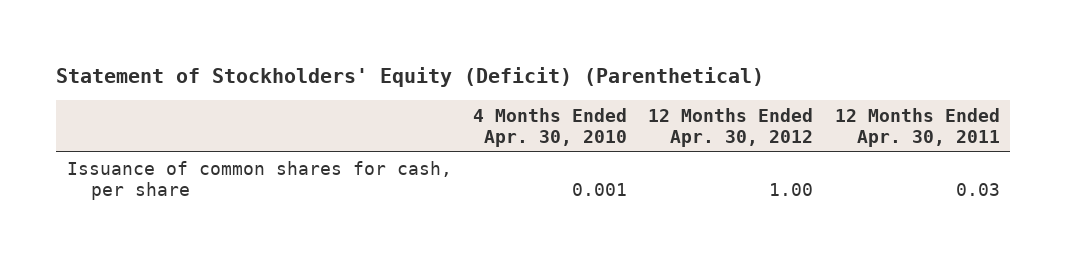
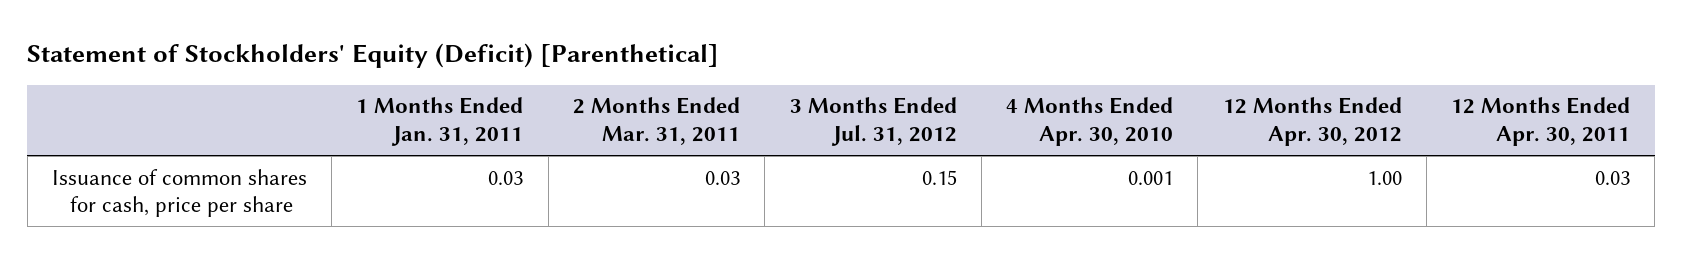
[55,66,764,87] Statement of Stockholders' Equity (Deficit) (Parenthetical) -> [27,43,720,69] Statement of Stockholders' Equity (Deficit) [Parenthetical]
none -> [356,97,524,147] 1 Months Ended Jan. 31, 2011
none -> [573,97,741,146] 2 Months Ended Mar. 31, 2011
none -> [789,97,957,147] 3 Months Ended Jul. 31, 2012
[66,160,452,200] Issuance of common shares for cash, per share -> [51,168,307,218] Issuance of common shares for cash, price per share

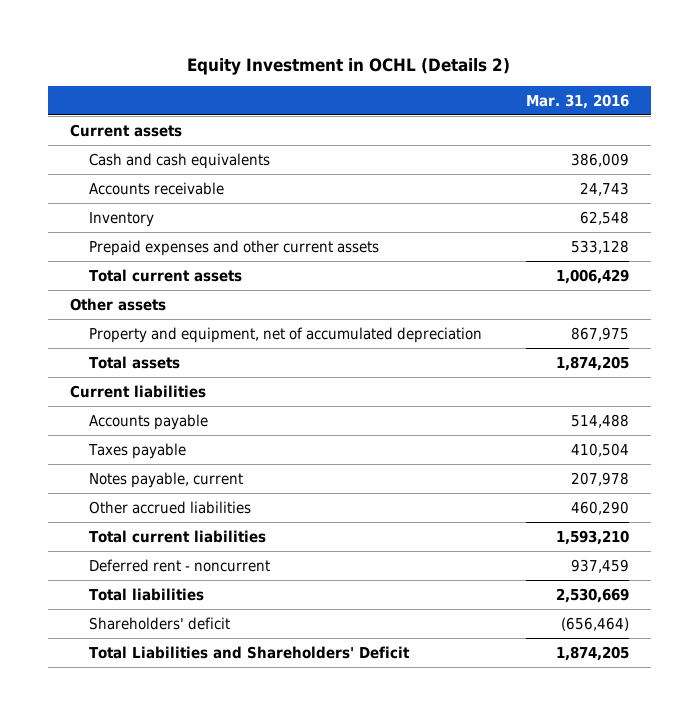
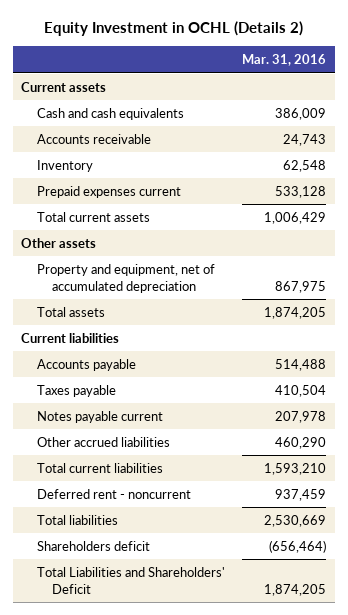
[88,240,379,257] Prepaid expenses and other current assets -> [36,185,181,198] Prepaid expenses current
[88,472,243,489] Notes payable, current -> [36,410,163,423] Notes payable current
[88,617,230,631] Shareholders' deficit -> [36,540,150,551] Shareholders deficit

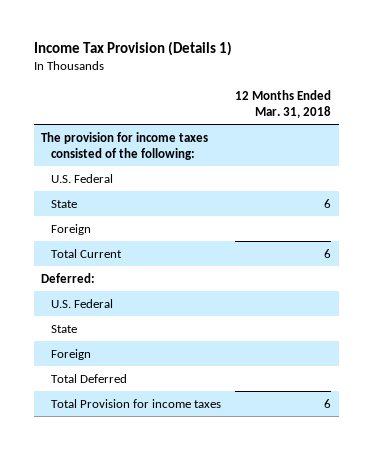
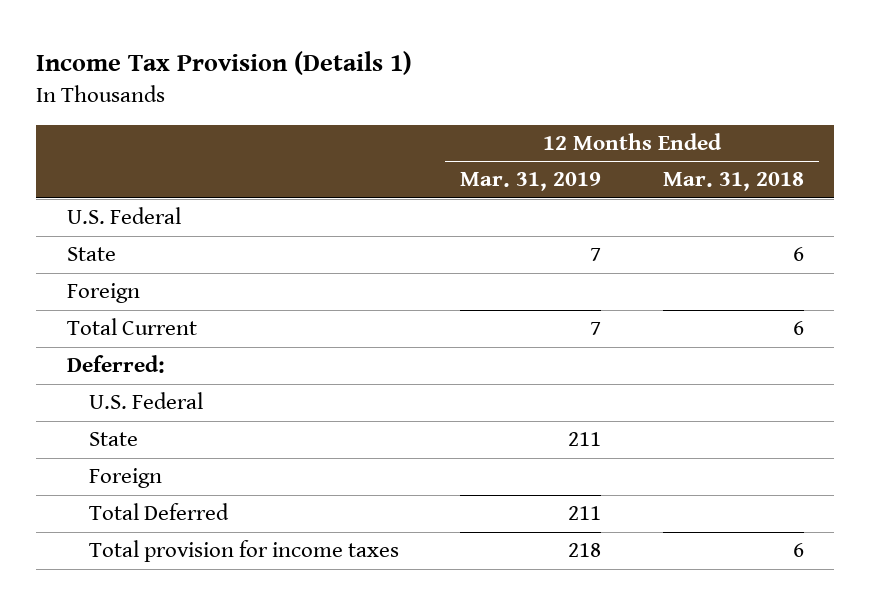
none -> [460,172,602,192] Mar. 31, 2019
[41,131,209,160] The provision for income taxes consisted of the following: -> none
[50,398,221,408] Total Provision for income taxes -> [89,540,400,563] Total provision for income taxes

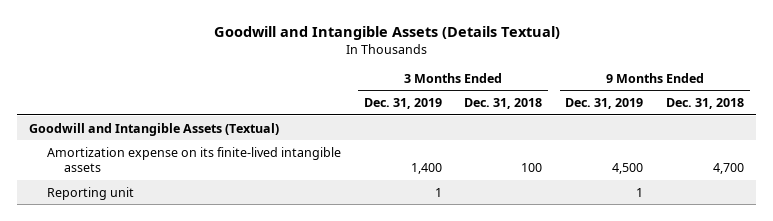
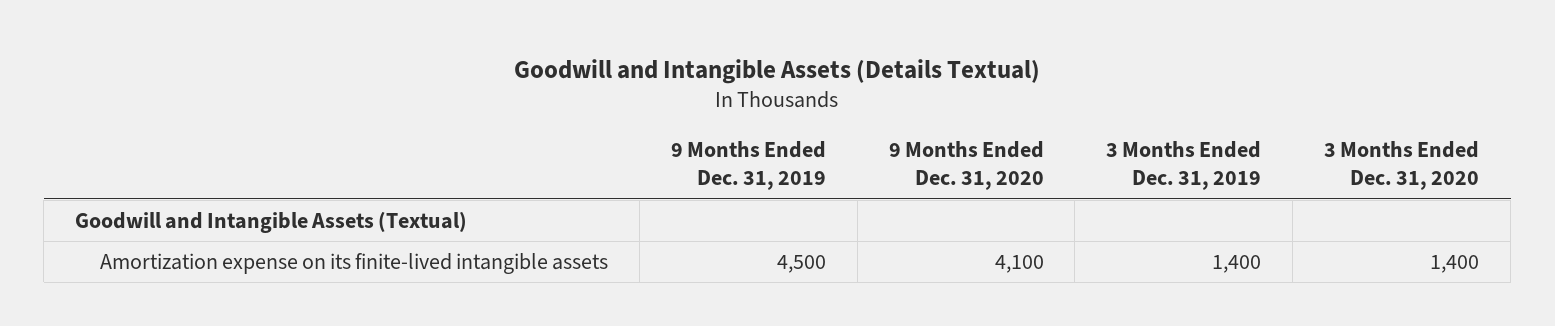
[464,98,543,110] Dec. 31, 2018 -> none
[666,98,745,110] Dec. 31, 2018 -> none
none -> [888,140,1044,191] 9 Months Ended Dec. 31, 2020
none -> [1324,140,1480,191] 3 Months Ended Dec. 31, 2020
[46,186,134,200] Reporting unit -> none

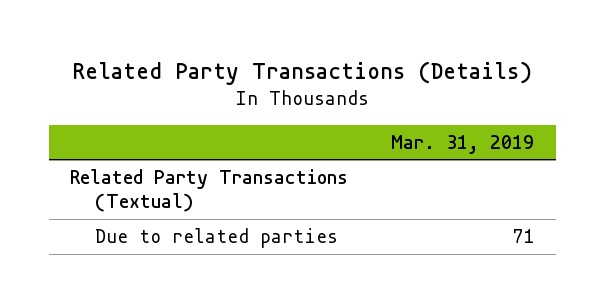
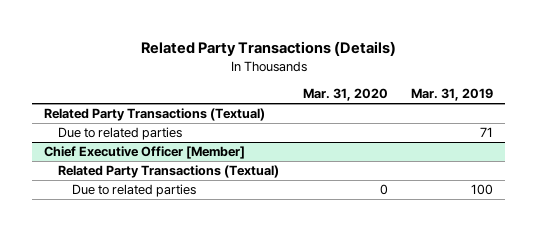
none -> [302,88,388,102] Mar. 31, 2020
none -> [44,146,246,160] Chief Executive Officer [Member]
none -> [58,165,280,179] Related Party Transactions (Textual)
none -> [71,184,196,198] Due to related parties

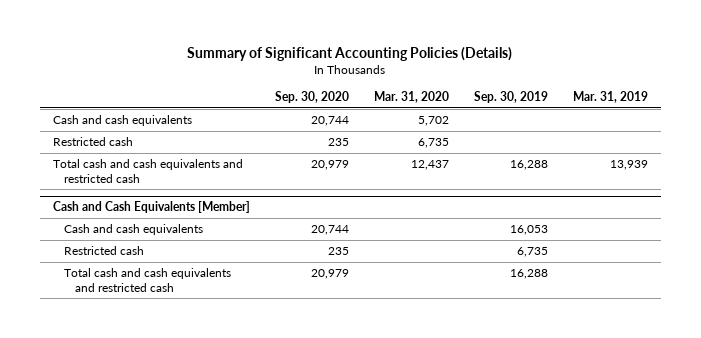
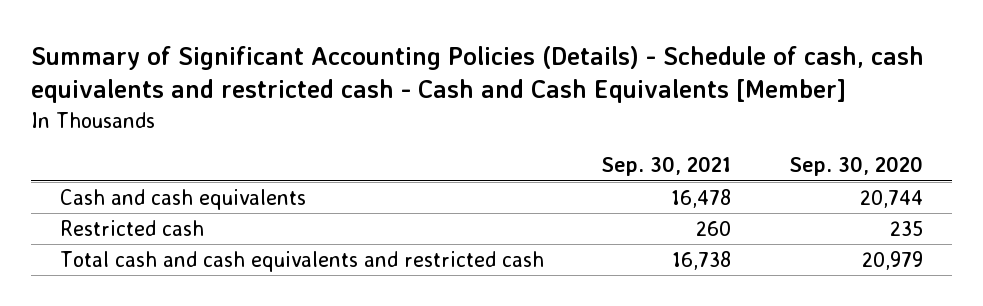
[187,47,513,62] Summary of Significant Accounting Policies (Details) -> [30,45,924,104] Summary of Significant Accounting Policies (Details) - Schedule of cash, cash equivalents and restricted cash - Cash and Cash Equivalents [Member]
[373,90,449,103] Mar. 31, 2020 -> none
[473,90,548,103] Sep. 30, 2019 -> none
[573,90,649,103] Mar. 31, 2019 -> none
none -> [601,156,732,177] Sep. 30, 2021
[52,201,250,214] Cash and Cash Equivalents [Member] -> none
[63,224,203,236] Cash and cash equivalents -> none
[63,246,144,256] Restricted cash -> none
[63,268,231,292] Total cash and cash equivalents and restricted cash -> none

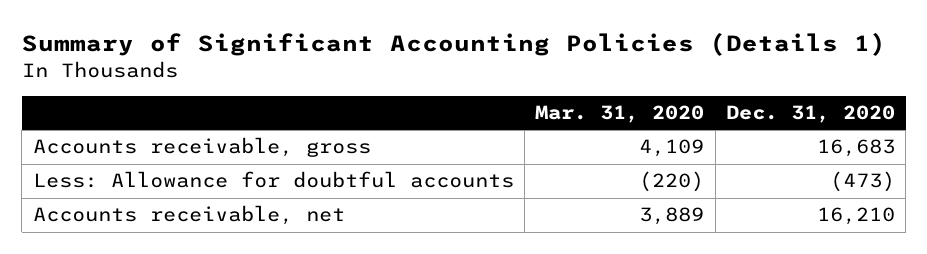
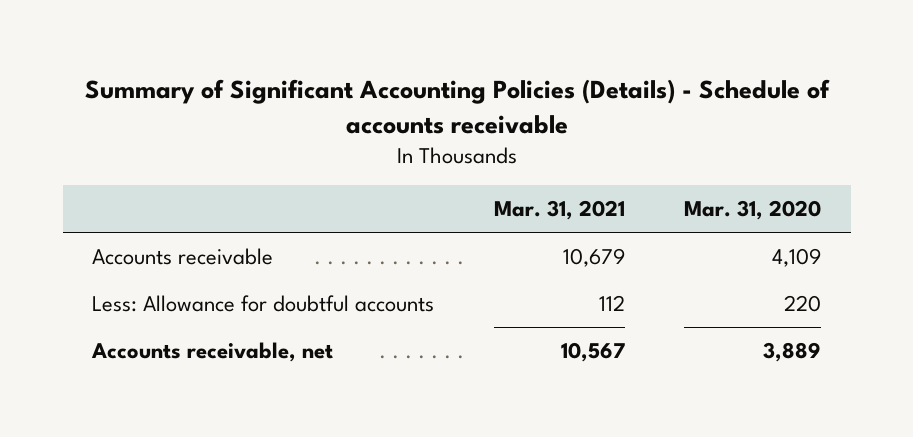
[21,32,886,57] Summary of Significant Accounting Policies (Details 1) -> [84,78,830,134] Summary of Significant Accounting Policies (Details) - Schedule of accounts receivable
[725,105,895,124] Dec. 31, 2020 -> none
none -> [493,200,625,221] Mar. 31, 2021
[32,137,371,158] Accounts receivable, gross -> [92,247,274,265] Accounts receivable
[639,171,705,193] (220) -> [783,294,821,312] 220

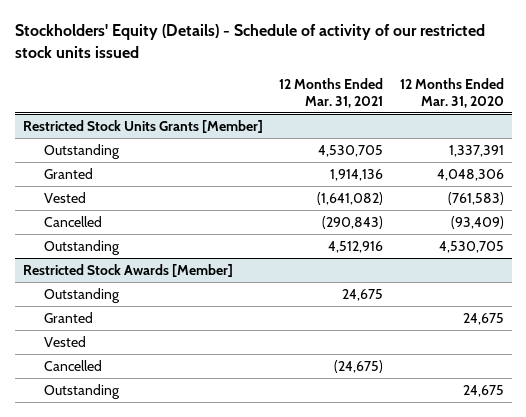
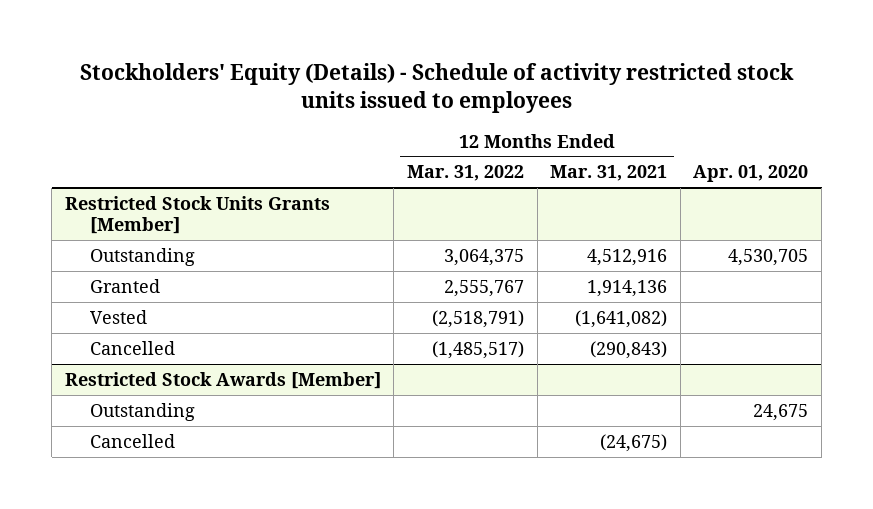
[14,24,485,59] Stockholders' Equity (Details) - Schedule of activity of our restricted stock units issued -> [79,62,794,113] Stockholders' Equity (Details) - Schedule of activity restricted stock units issued to employees
[399,77,504,108] 12 Months Ended Mar. 31, 2020 -> none
none -> [406,165,524,182] Mar. 31, 2022
none -> [693,165,809,183] Apr. 01, 2020
[43,143,120,159] Outstanding -> none
[43,239,120,255] Outstanding -> [89,247,195,266] Outstanding
[43,287,120,303] Outstanding -> none
[43,311,93,323] Granted -> none
[43,335,86,347] Vested -> none
[43,359,102,371] Cancelled -> [89,433,175,448] Cancelled

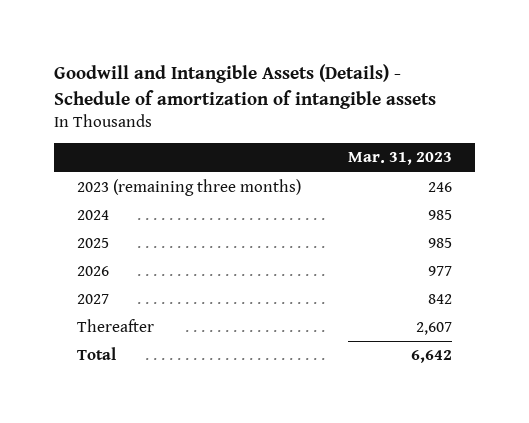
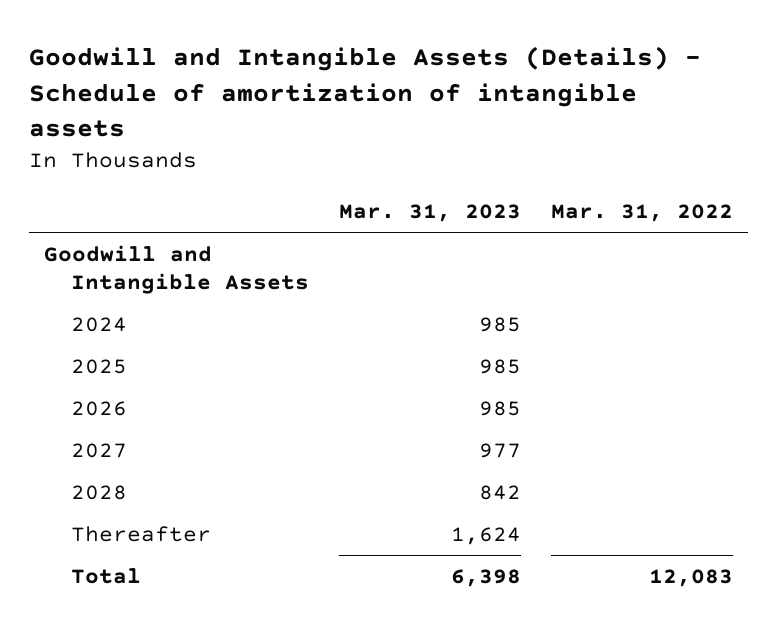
none -> [550,203,733,222] Mar. 31, 2022
[77,179,302,197] 2023 (remaining three months) -> none
none -> [44,244,310,294] Goodwill and Intangible Assets
[427,266,452,277] 977 -> [478,400,521,416] 985
[427,294,452,305] 842 -> [478,442,521,458] 977
none -> [71,484,128,500] 2028
[415,322,452,336] 2,607 -> [450,526,521,545] 1,624
[410,350,452,364] 6,642 -> [450,568,521,587] 6,398

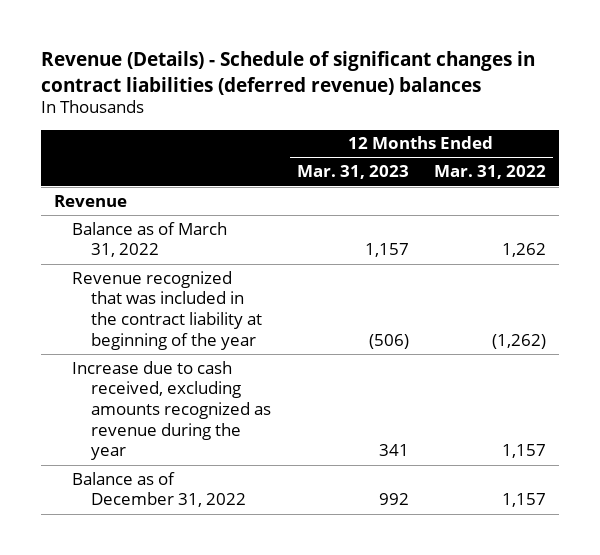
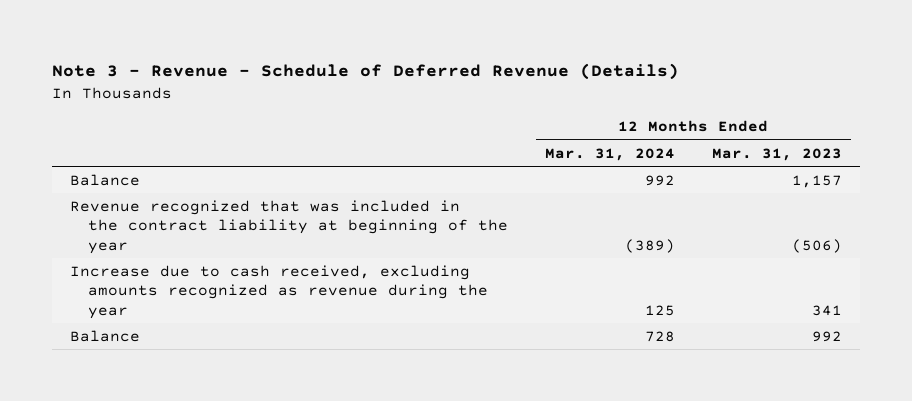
[40,51,535,95] Revenue (Details) - Schedule of significant changes in contract liabilities (deferred revenue) balances -> [51,63,679,81] Note 3 - Revenue - Schedule of Deferred Revenue (Details)
[434,165,547,180] Mar. 31, 2022 -> none
none -> [545,147,676,161] Mar. 31, 2024
[53,194,127,207] Revenue -> none
[72,221,228,258] Balance as of March 31, 2022 -> [70,173,141,186] Balance
[72,471,246,508] Balance as of December 31, 2022 -> [70,329,141,342] Balance

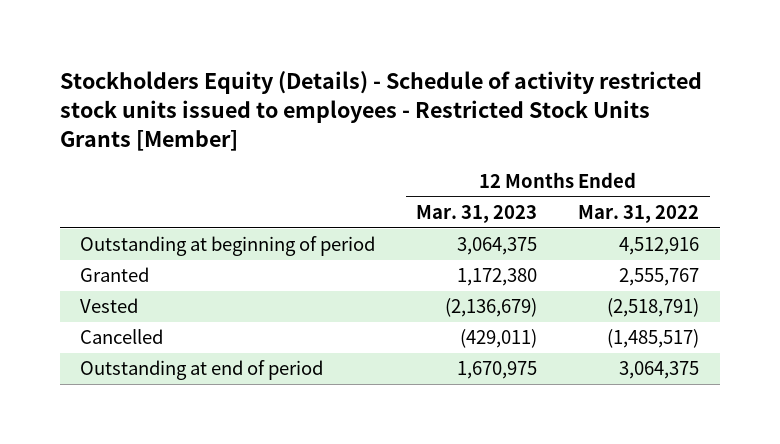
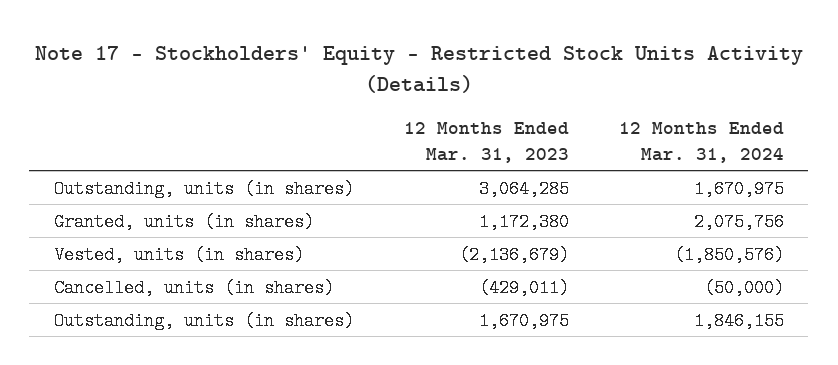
[59,70,702,151] Stockholders Equity (Details) - Schedule of activity restricted stock units issued to employees - Restricted Stock Units Grants [Member] -> [34,46,803,94] Note 17 - Stockholders' Equity - Restricted Stock Units Activity (Details)
[578,205,700,224] Mar. 31, 2022 -> none
none -> [618,122,784,163] 12 Months Ended Mar. 31, 2024
[80,236,376,257] Outstanding at beginning of period -> none
none -> [54,179,355,198] Outstanding, units (in shares)
[80,267,150,283] Granted -> [54,212,315,231] Granted, units (in shares)
[80,298,139,314] Vested -> [54,245,305,264] Vested, units (in shares)
[80,329,164,345] Cancelled -> [54,278,335,297] Cancelled, units (in shares)
[80,360,324,381] Outstanding at end of period -> [54,311,355,330] Outstanding, units (in shares)

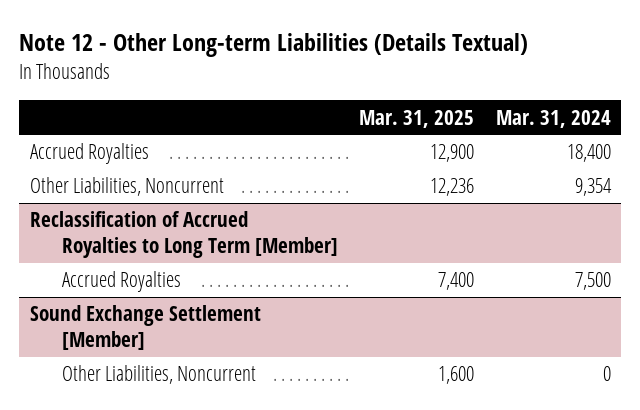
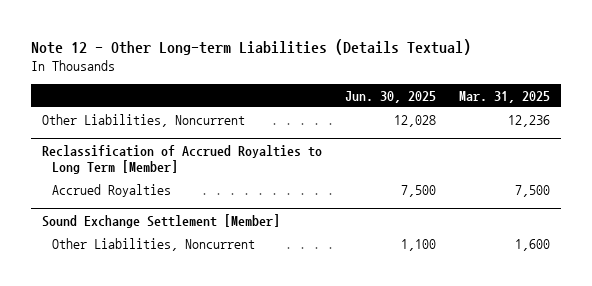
[495,109,611,128] Mar. 31, 2024 -> none
none -> [344,90,436,103] Jun. 30, 2025
[29,143,149,165] Accrued Royalties -> none
[438,272,475,291] 7,400 -> [514,184,550,197] 7,500

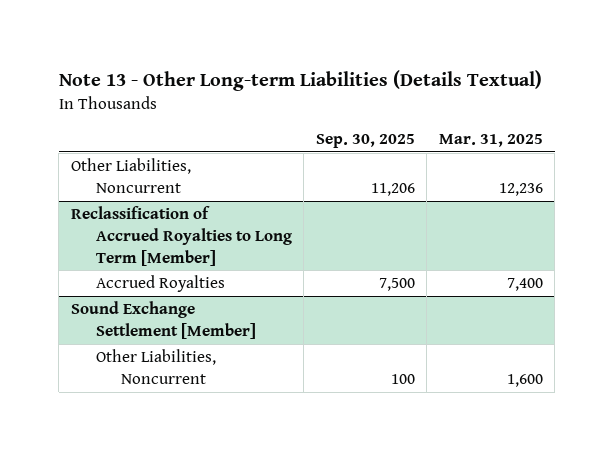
[30,38,471,55] Note 12 - Other Long-term Liabilities (Details Textual) -> [58,69,542,91] Note 13 - Other Long-term Liabilities (Details Textual)
[344,90,436,103] Jun. 30, 2025 -> none
none -> [315,134,415,149] Sep. 30, 2025
[514,184,550,197] 7,500 -> [506,278,543,292] 7,400

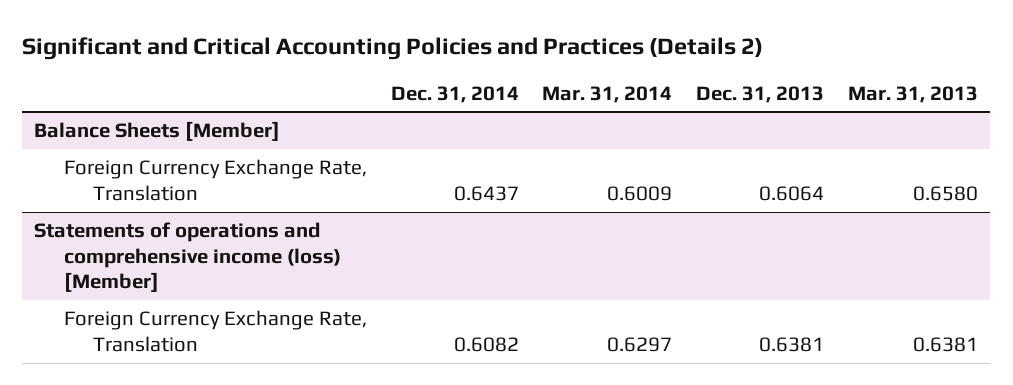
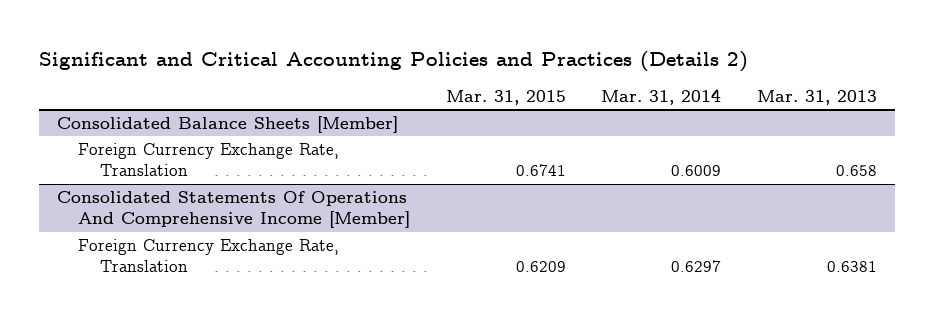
[390,85,519,103] Dec. 31, 2014 -> none
[696,85,825,103] Dec. 31, 2013 -> none
none -> [445,90,566,106] Mar. 31, 2015
[34,121,281,142] Balance Sheets [Member] -> [56,116,398,134] Consolidated Balance Sheets [Member]
[913,185,979,201] 0.6580 -> [835,165,877,177] 0.658
[34,222,341,293] Statements of operations and comprehensive income (loss) [Member] -> [56,191,411,229] Consolidated Statements Of Operations And Comprehensive Income [Member]

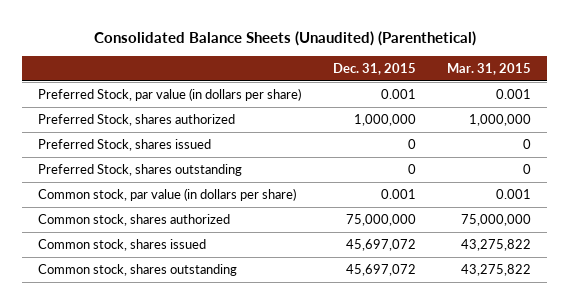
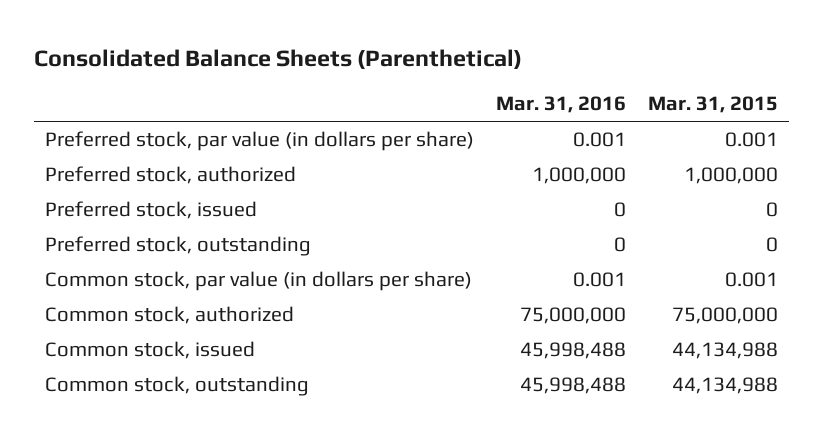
[93,30,476,46] Consolidated Balance Sheets (Unaudited) (Parenthetical) -> [34,48,523,69] Consolidated Balance Sheets (Parenthetical)
[332,63,416,76] Dec. 31, 2015 -> none
none -> [495,96,626,114] Mar. 31, 2016
[38,88,302,102] Preferred Stock, par value (in dollars per share) -> [45,131,475,152] Preferred stock, par value (in dollars per share)
[38,114,236,127] Preferred Stock, shares authorized -> [45,166,297,185] Preferred stock, authorized
[38,139,212,152] Preferred Stock, shares issued -> [45,201,258,220] Preferred stock, issued
[38,164,243,177] Preferred Stock, shares outstanding -> [45,236,312,257] Preferred stock, outstanding
[38,214,231,227] Common stock, shares authorized -> [45,306,295,325] Common stock, authorized
[38,239,207,252] Common stock, shares issued -> [45,341,256,360] Common stock, issued
[461,239,532,252] 43,275,822 -> [671,342,778,360] 44,134,988
[38,264,238,277] Common stock, shares outstanding -> [45,376,310,397] Common stock, outstanding
[461,264,532,277] 43,275,822 -> [671,377,778,395] 44,134,988

